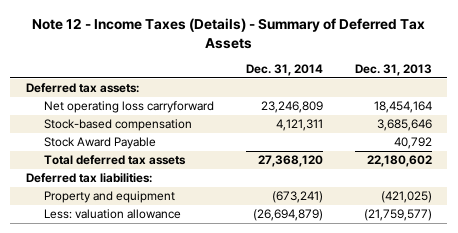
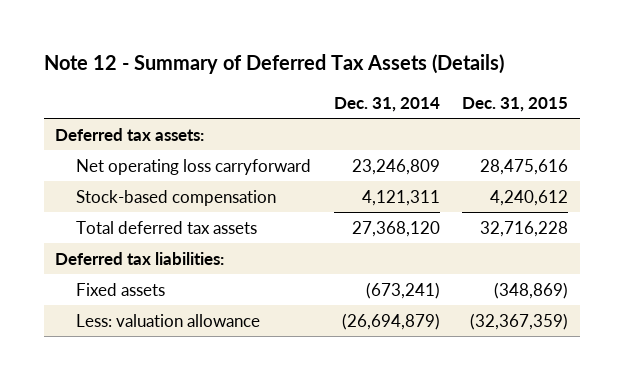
[31,18,425,49] Note 12 - Income Taxes (Details) - Summary of Deferred Tax Assets -> [43,54,504,75] Note 12 - Summary of Deferred Tax Assets (Details)
[354,64,432,77] Dec. 31, 2013 -> none
none -> [462,96,569,112] Dec. 31, 2015
[44,137,157,150] Stock Award Payable -> none
[44,191,176,204] Property and equipment -> [76,282,166,296] Fixed assets

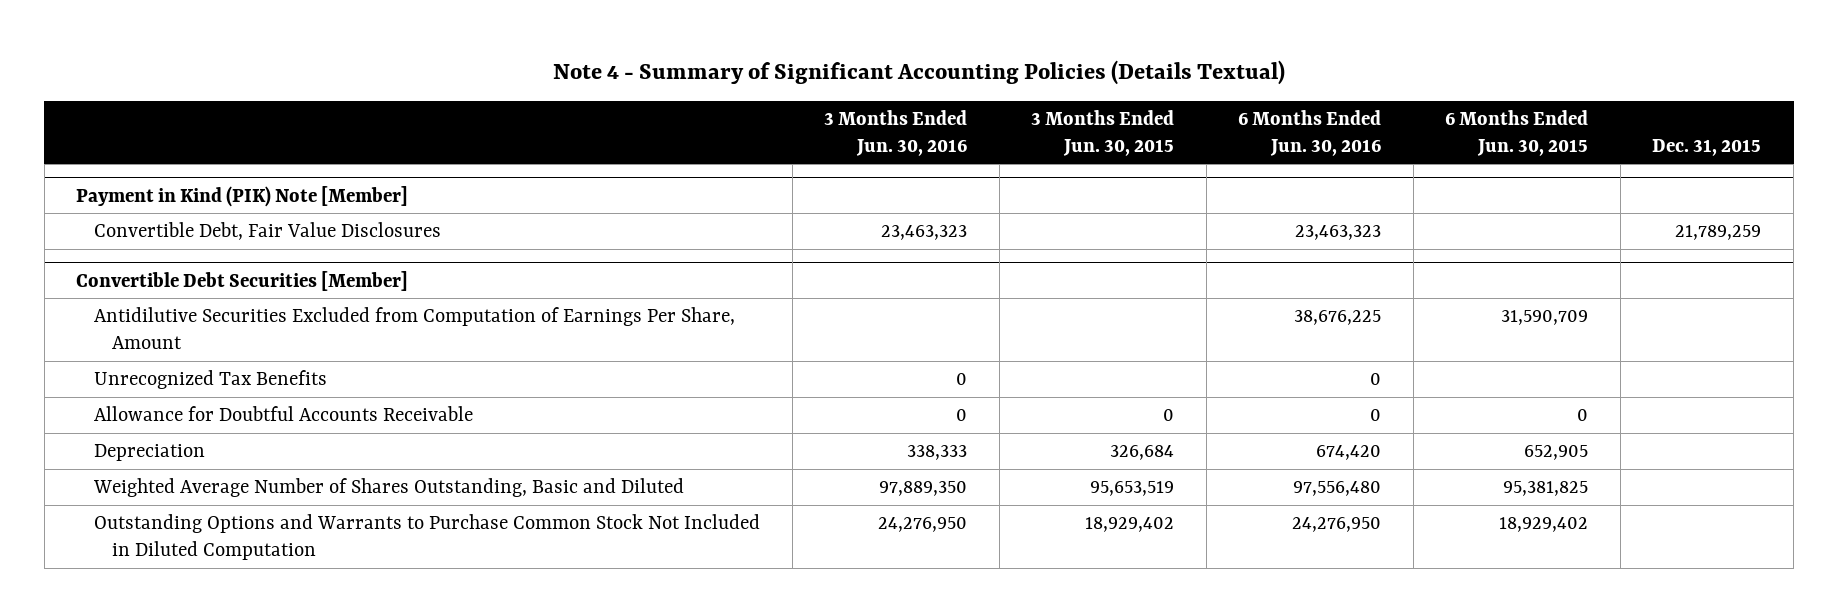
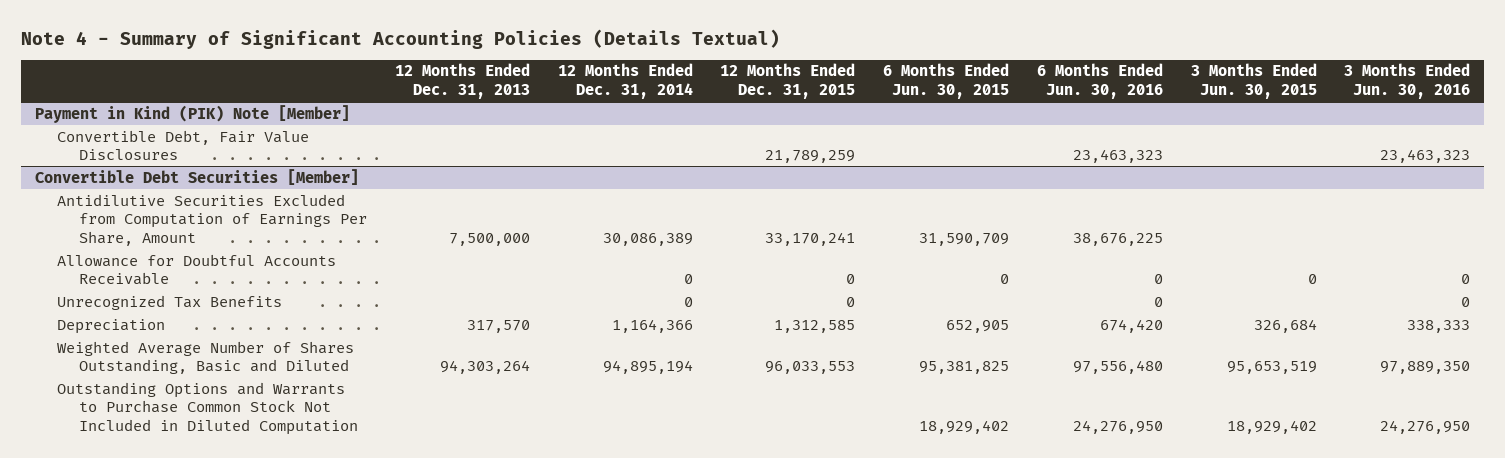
[1652,138,1762,156] Dec. 31, 2015 -> none
none -> [395,63,531,99] 12 Months Ended Dec. 31, 2013
none -> [557,63,693,99] 12 Months Ended Dec. 31, 2014
none -> [720,63,856,99] 12 Months Ended Dec. 31, 2015
[93,370,327,390] Unrecognized Tax Benefits -> [57,294,283,310] Unrecognized Tax Benefits

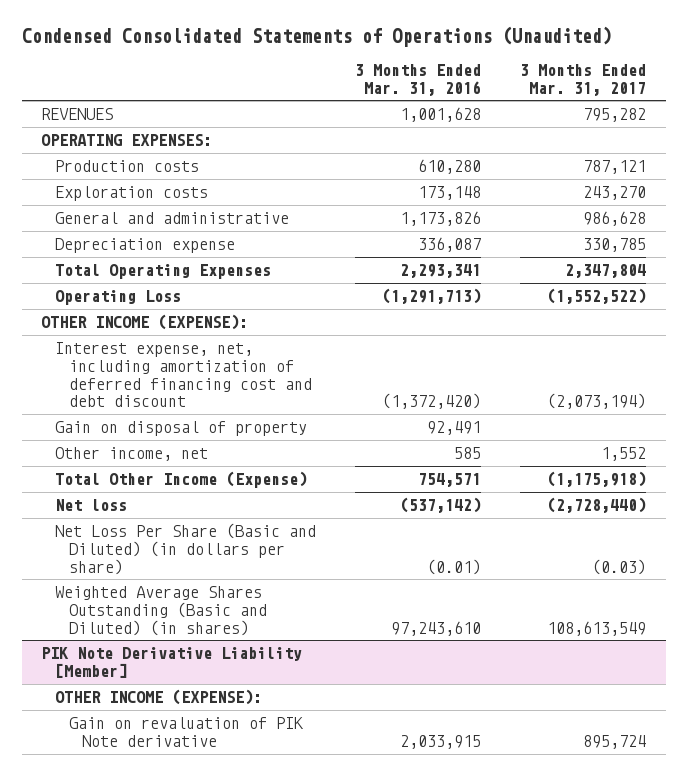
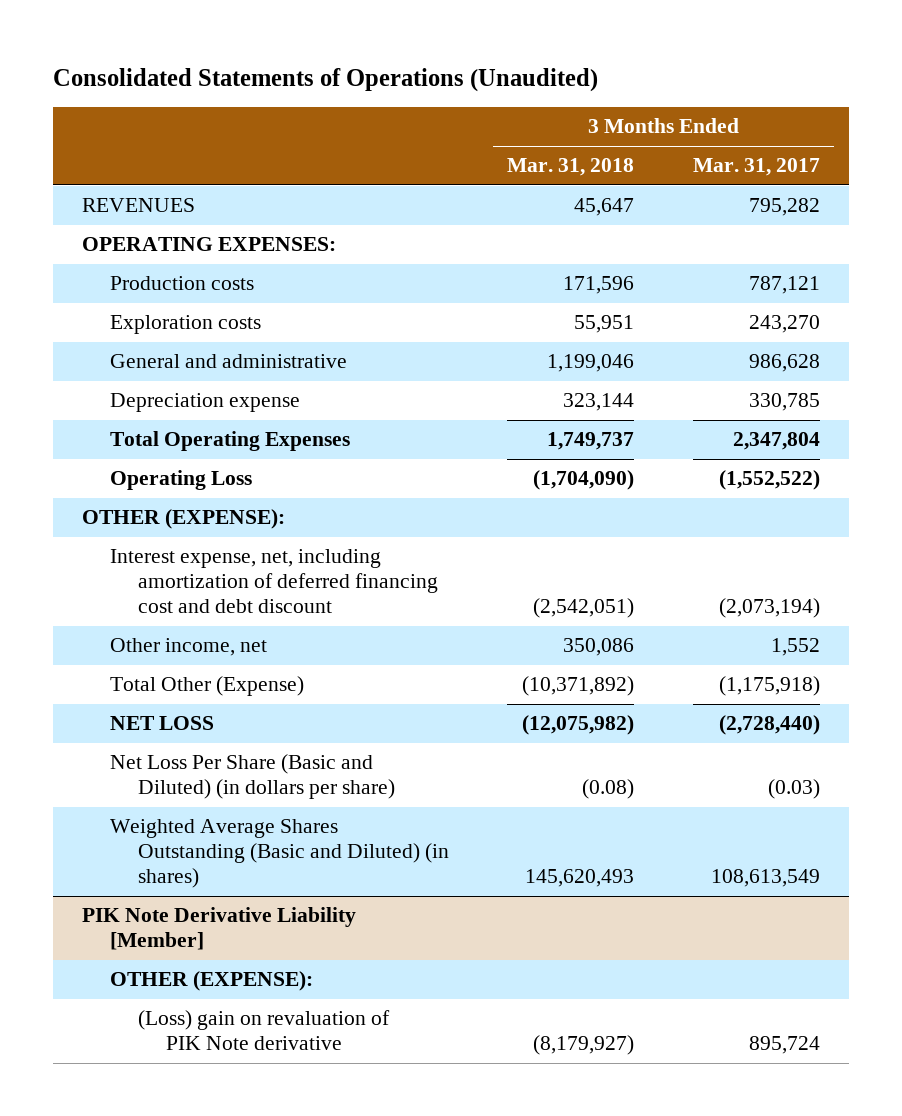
[21,26,612,48] Condensed Consolidated Statements of Operations (Unaudited) -> [52,67,598,92] Consolidated Statements of Operations (Unaudited)
[355,63,482,96] 3 Months Ended Mar. 31, 2016 -> none
none -> [507,158,635,177] Mar. 31, 2018
[41,314,249,331] OTHER INCOME (EXPENSE): -> [82,509,286,530] OTHER (EXPENSE):
[55,421,308,437] Gain on disposal of property -> none
[55,471,308,489] Total Other Income (Expense) -> [110,676,305,697] Total Other (Expense)
[55,499,128,512] Net loss -> [110,716,215,731] NET LOSS
[55,689,263,706] OTHER INCOME (EXPENSE): -> [110,971,314,992] OTHER (EXPENSE):
[68,717,304,747] Gain on revaluation of PIK Note derivative -> [138,1010,391,1051] (Loss) gain on revaluation of PIK Note derivative

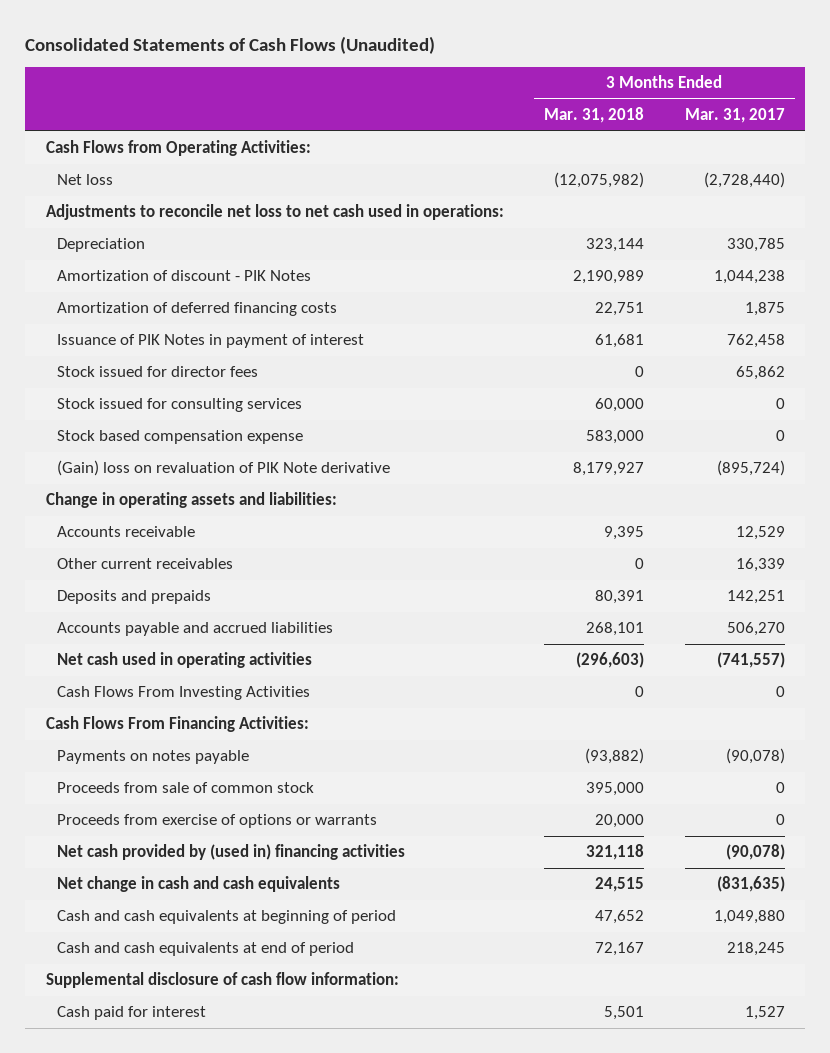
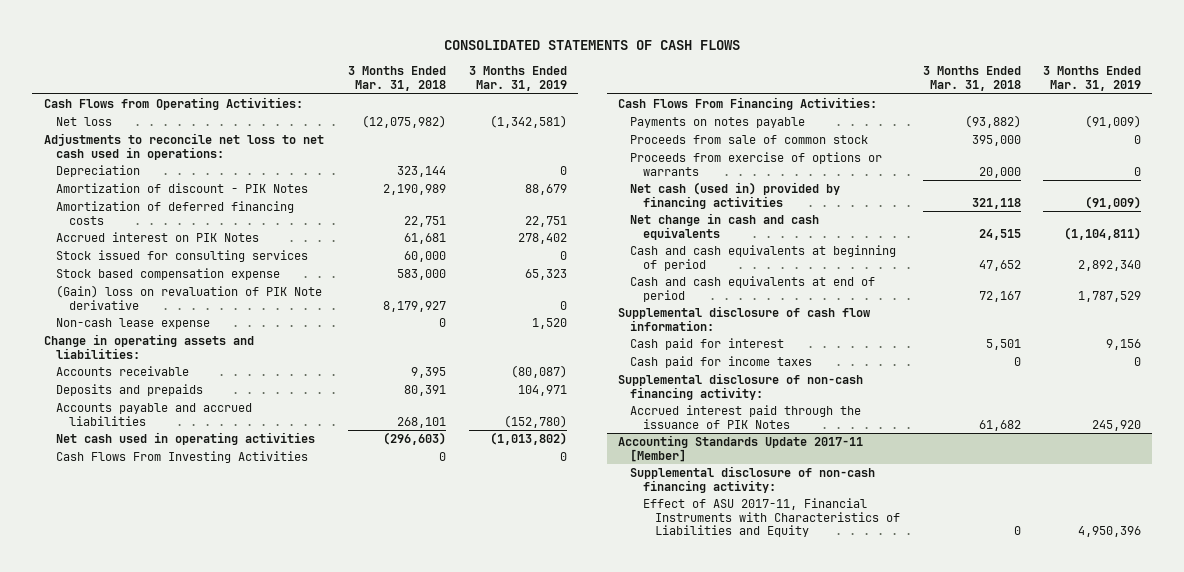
[25,35,436,54] Consolidated Statements of Cash Flows (Unaudited) -> [444,40,741,51] CONSOLIDATED STATEMENTS OF CASH FLOWS
[684,108,785,124] Mar. 31, 2017 -> none
none -> [468,66,567,91] 3 Months Ended Mar. 31, 2019
[57,366,259,378] Stock issued for director fees -> none
[57,334,365,349] Issuance of PIK Notes in payment of interest -> [56,232,260,243] Accrued interest on PIK Notes
none -> [56,318,211,330] Non-cash lease expense
[57,558,234,570] Other current receivables -> none
[57,844,406,861] Net cash provided by (used in) financing activities -> [630,182,841,209] Net cash (used in) provided by financing activities
none -> [630,356,813,369] Cash paid for income taxes
none -> [617,373,863,400] Supplemental disclosure of non-cash financing activity:
none -> [630,405,862,429] Accrued interest paid through the issuance of PIK Notes
none -> [617,435,863,462] Accounting Standards Update 2017-11 [Member]
none -> [630,466,876,493] Supplemental disclosure of non-cash financing activity:
none -> [642,498,901,538] Effect of ASU 2017-11, Financial Instruments with Characteristics of Liabilities and Equity

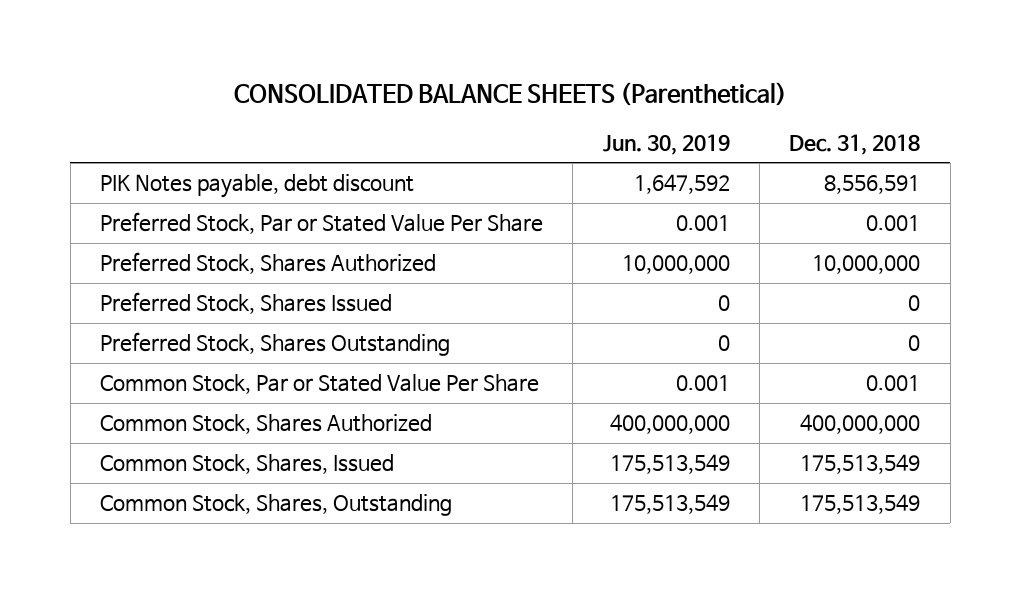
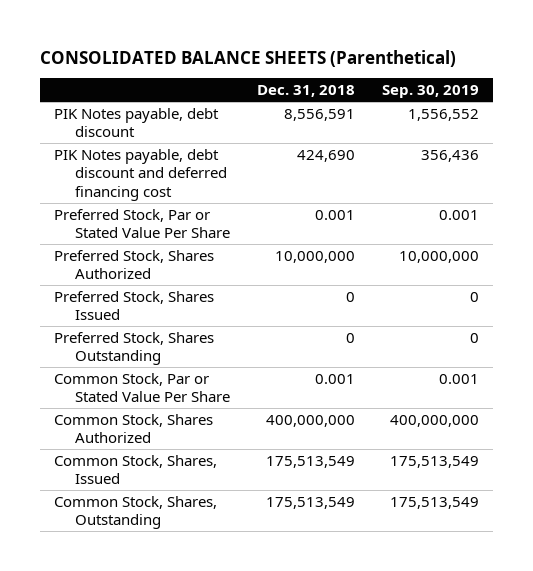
[602,133,730,155] Jun. 30, 2019 -> none
none -> [382,85,480,99] Sep. 30, 2019
none -> [54,148,227,201] PIK Notes payable, debt discount and deferred financing cost

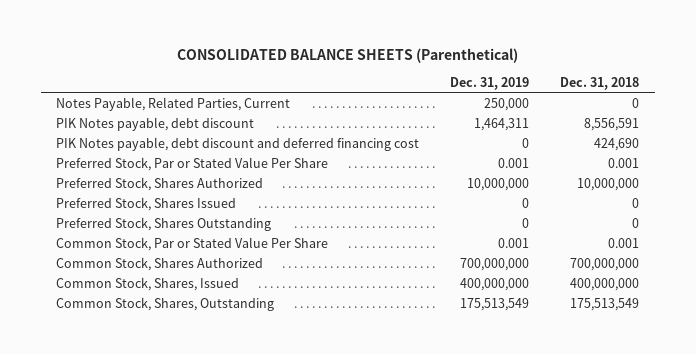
[382,85,480,99] Sep. 30, 2019 -> none
none -> [450,76,530,90] Dec. 31, 2019
none -> [56,96,291,111] Notes Payable, Related Parties, Current
[265,414,355,427] 400,000,000 -> [570,257,640,271] 700,000,000
[265,455,355,468] 175,513,549 -> [570,277,640,291] 400,000,000

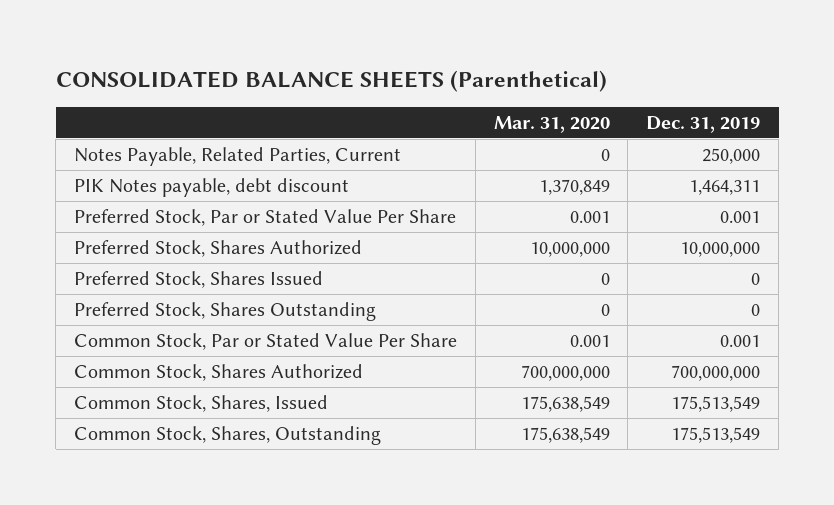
[560,76,640,90] Dec. 31, 2018 -> none
none -> [493,115,610,133] Mar. 31, 2020
[56,136,420,151] PIK Notes payable, debt discount and deferred financing cost -> none
[460,277,530,291] 400,000,000 -> [671,395,761,412] 175,513,549

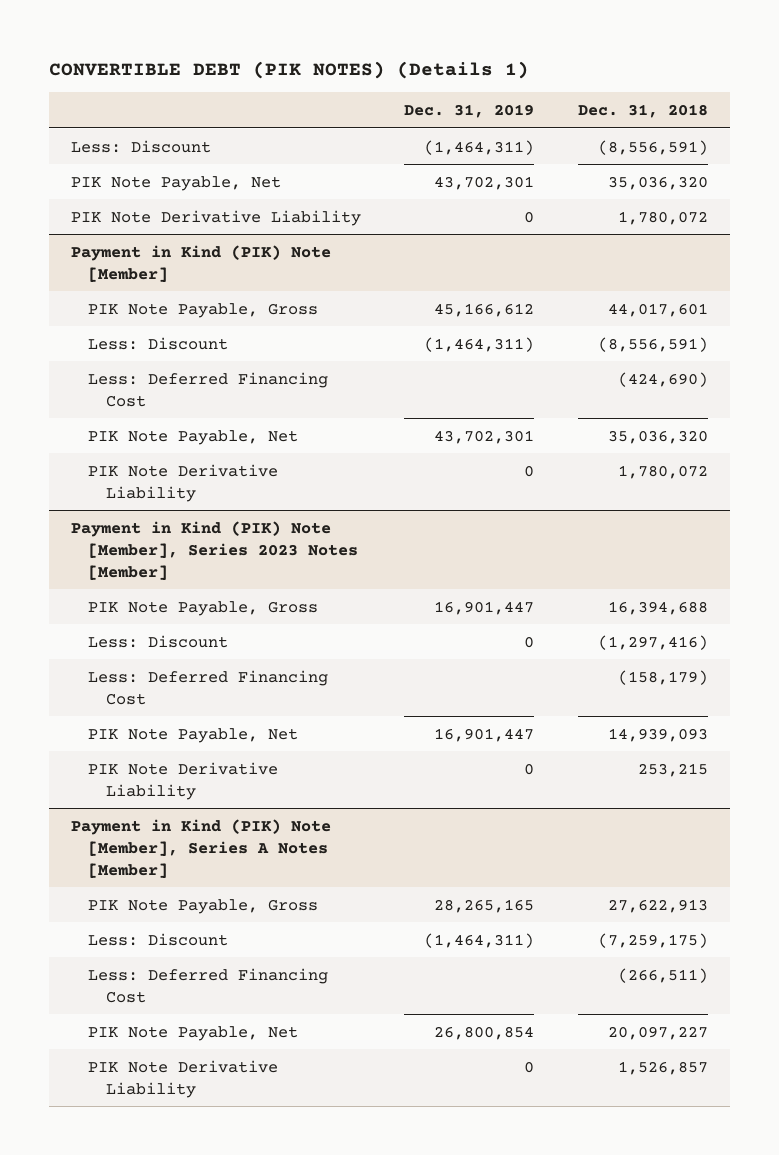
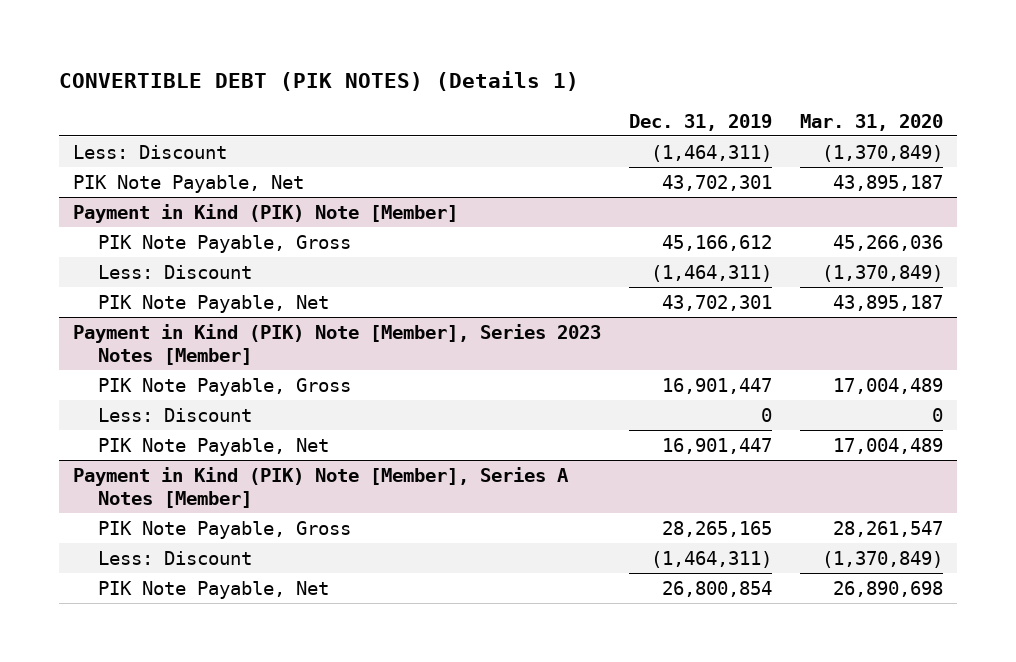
[578,103,709,118] Dec. 31, 2018 -> none
none -> [800,113,944,131] Mar. 31, 2020
[70,209,361,226] PIK Note Derivative Liability -> none
[88,371,329,407] Less: Deferred Financing Cost -> none
[88,463,279,502] PIK Note Derivative Liability -> none
[88,669,329,705] Less: Deferred Financing Cost -> none
[88,761,279,800] PIK Note Derivative Liability -> none
[88,967,329,1003] Less: Deferred Financing Cost -> none
[88,1059,279,1098] PIK Note Derivative Liability -> none

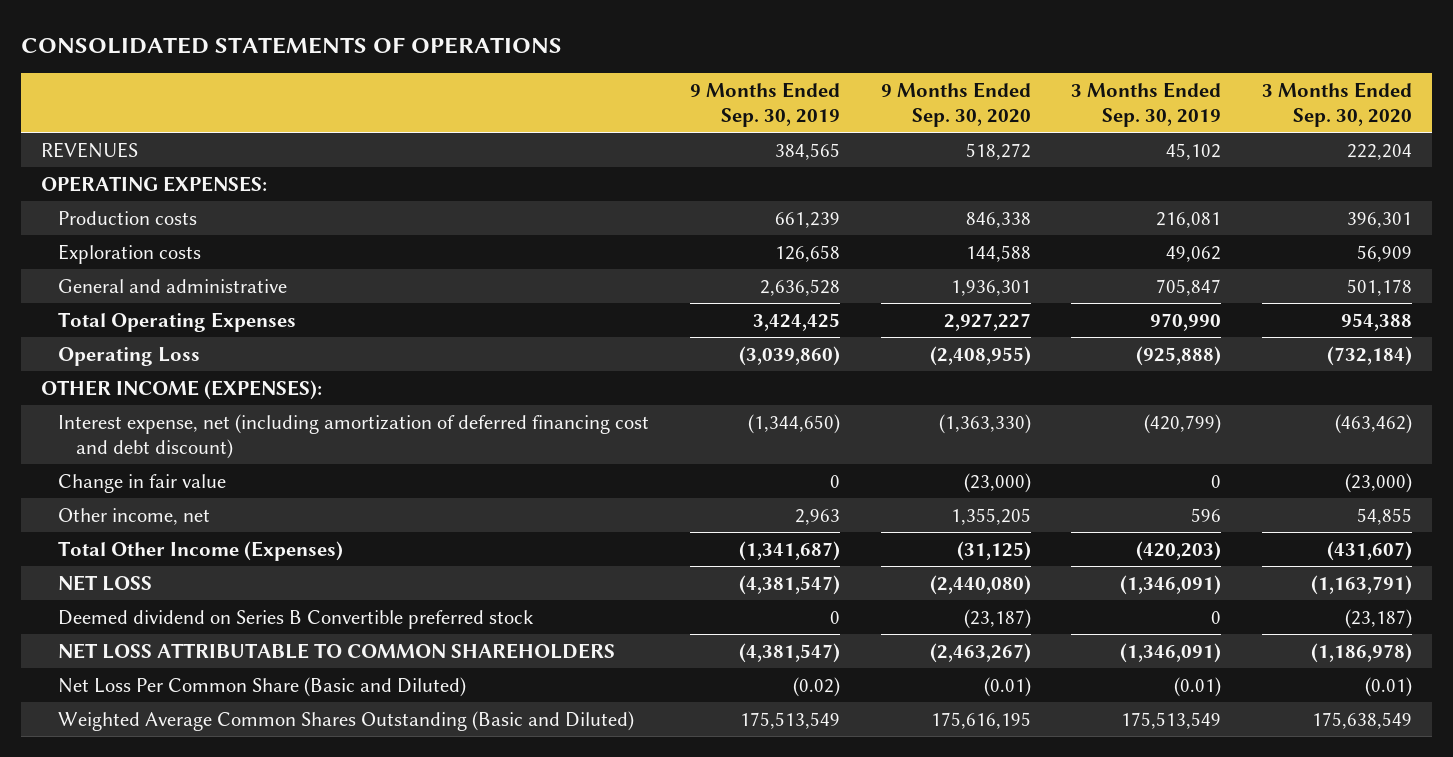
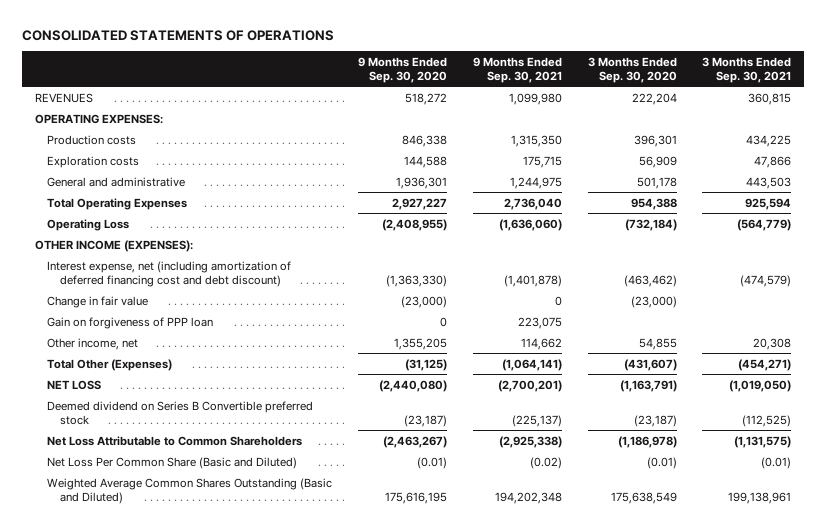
[689,81,840,127] 9 Months Ended Sep. 30, 2019 -> none
[1071,81,1222,127] 3 Months Ended Sep. 30, 2019 -> none
none -> [472,57,562,83] 9 Months Ended Sep. 30, 2021
none -> [702,57,792,83] 3 Months Ended Sep. 30, 2021
none -> [47,316,214,329] Gain on forgiveness of PPP loan
[58,540,344,561] Total Other Income (Expenses) -> [47,358,173,371] Total Other (Expenses)
[58,642,616,659] NET LOSS ATTRIBUTABLE TO COMMON SHAREHOLDERS -> [47,435,303,446] Net Loss Attributable to Common Shareholders

